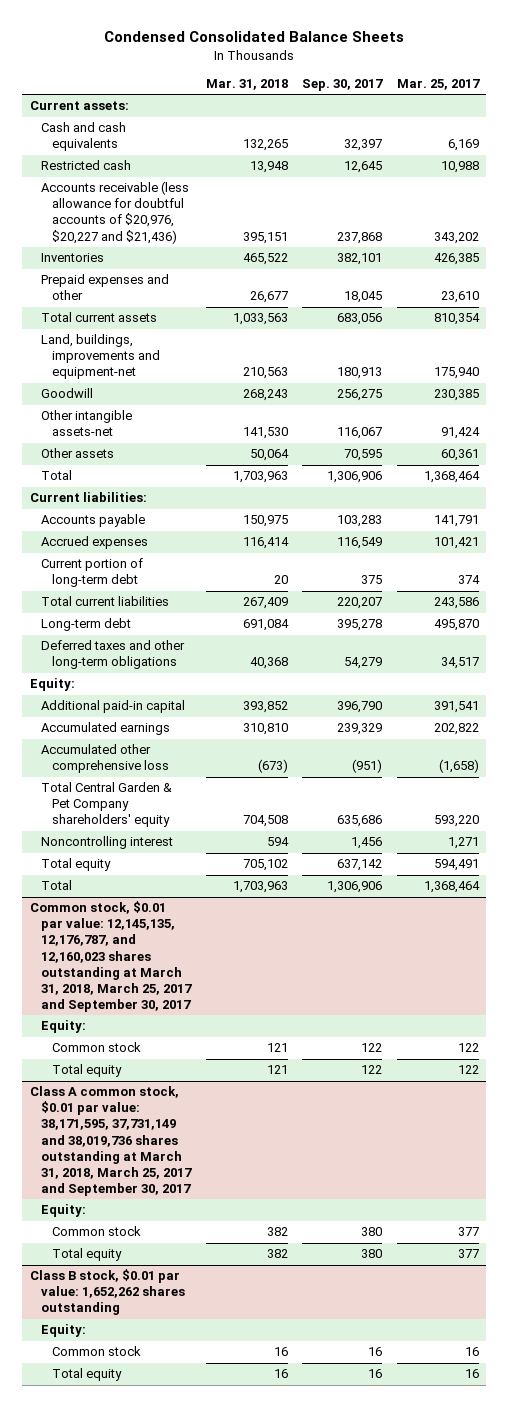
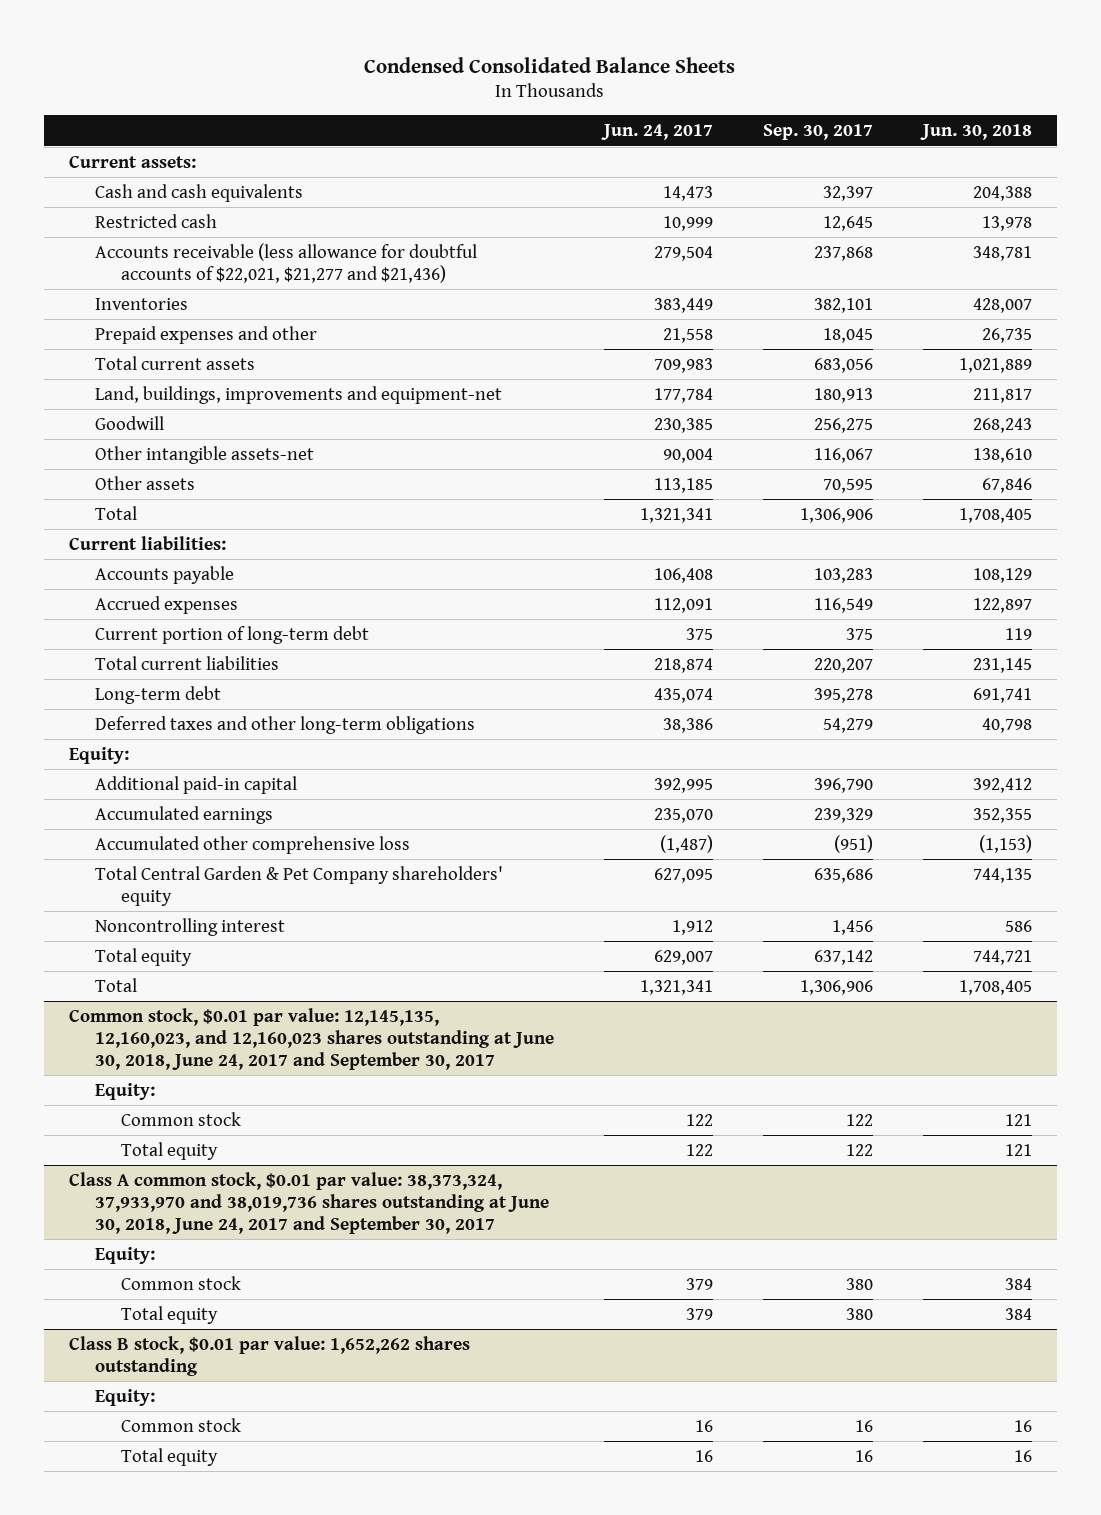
[205,79,288,91] Mar. 31, 2018 -> none
[396,79,480,91] Mar. 25, 2017 -> none
none -> [600,124,713,141] Jun. 24, 2017
none -> [919,124,1032,141] Jun. 30, 2018
[40,181,189,244] Accounts receivable (less allowance for doubtful accounts of $20,976, $20,227 and $21,436) -> [95,242,478,283] Accounts receivable (less allowance for doubtful accounts of $22,021, $21,277 and $21,436)
[29,901,192,1012] Common stock, $0.01 par value: 12,145,135, 12,176,787, and 12,160,023 shares outstanding at March 31, 2018, March 25, 2017 and September 30, 2017 -> [69,1007,555,1070] Common stock, $0.01 par value: 12,145,135, 12,160,023, and 12,160,023 shares outstanding at June 30, 2018, June 24, 2017 and September 30, 2017
[29,1086,192,1196] Class A common stock, $0.01 par value: 38,171,595, 37,731,149 and 38,019,736 shares outstanding at March 31, 2018, March 25, 2017 and September 30, 2017 -> [69,1171,550,1234] Class A common stock, $0.01 par value: 38,373,324, 37,933,970 and 38,019,736 shares outstanding at June 30, 2018, June 24, 2017 and September 30, 2017

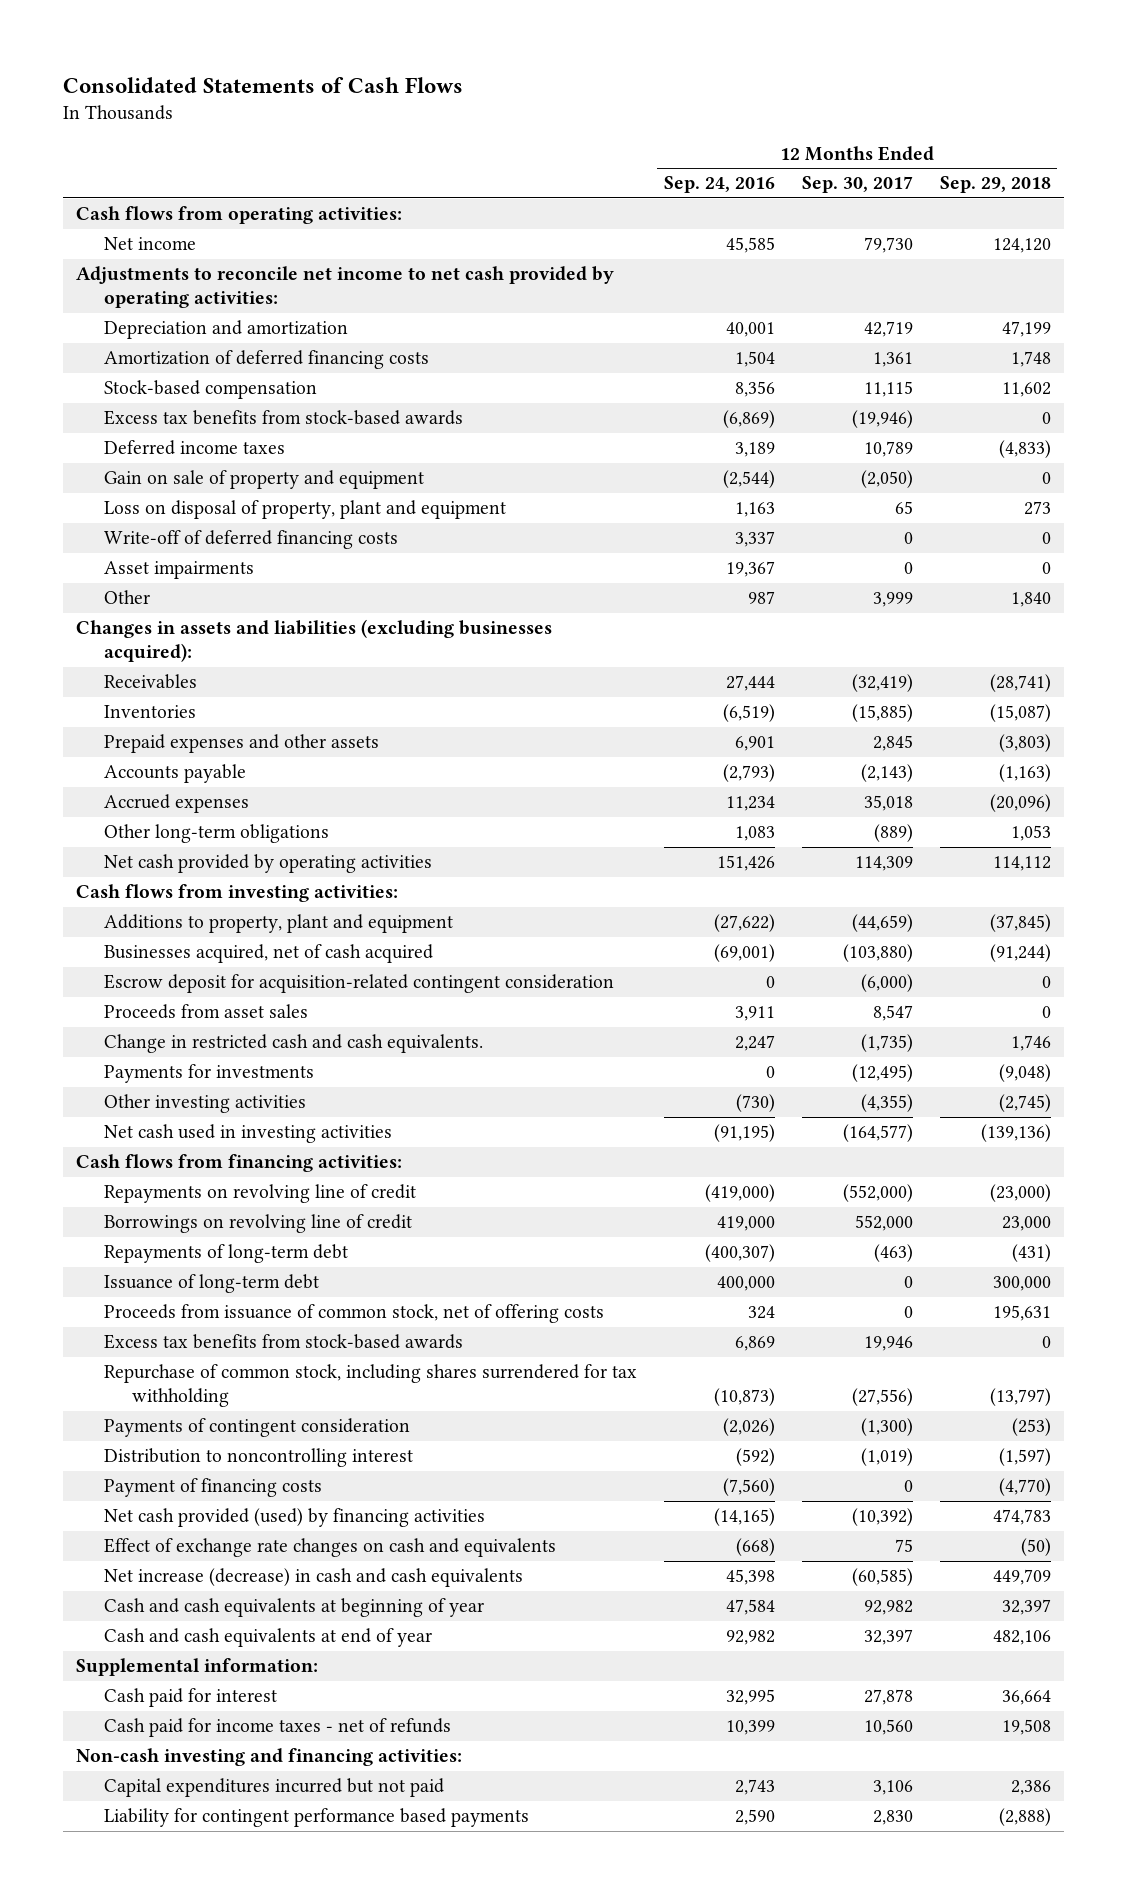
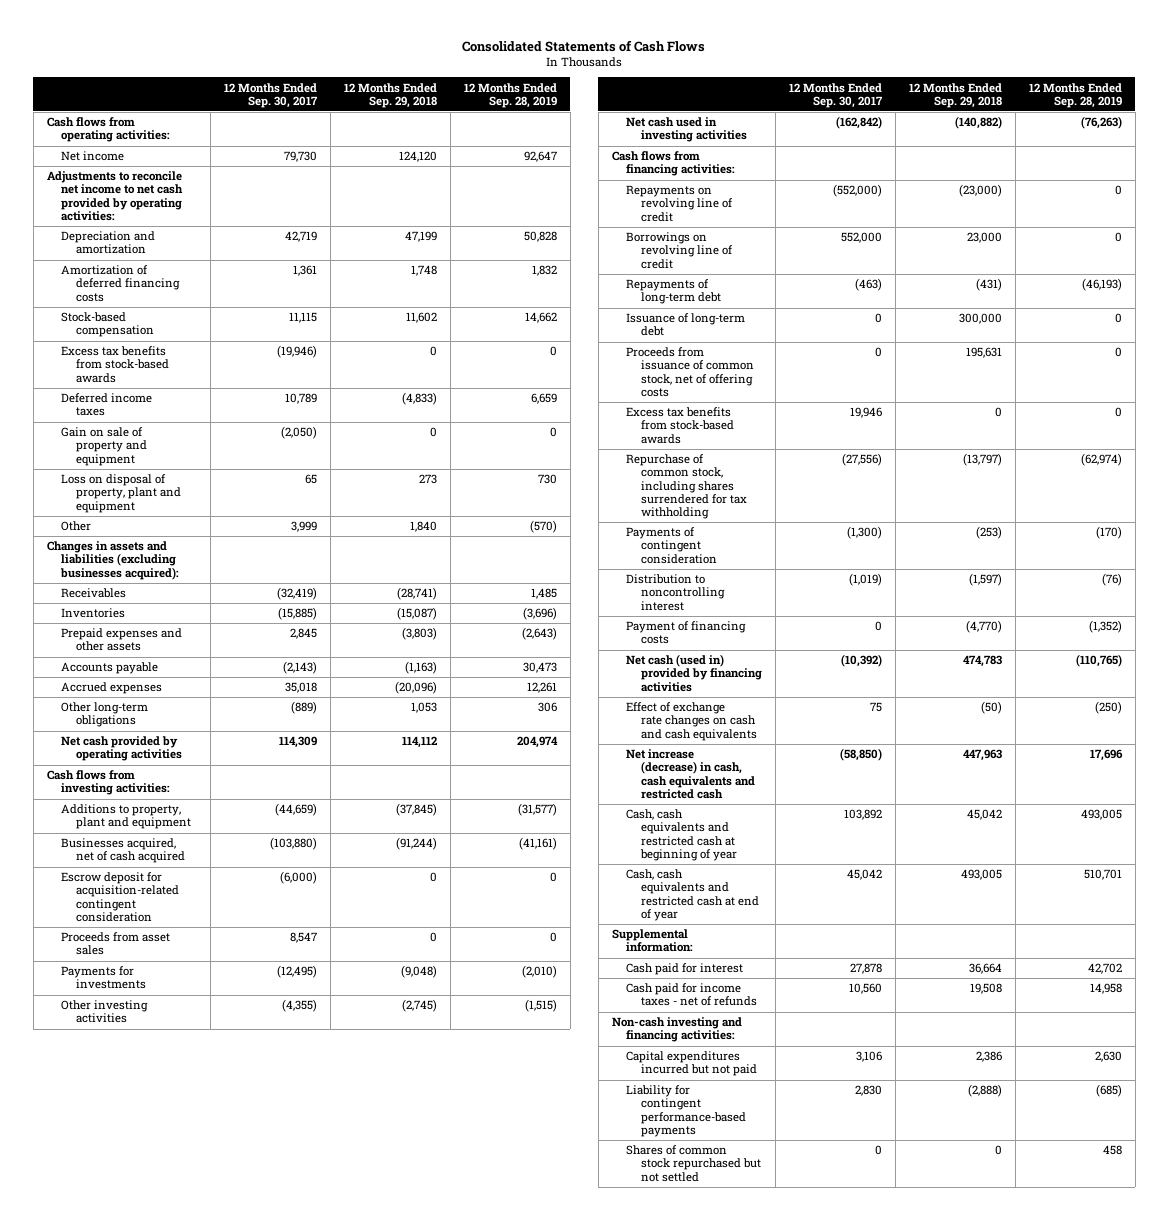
[664,176,776,194] Sep. 24, 2016 -> none
none -> [463,82,557,108] 12 Months Ended Sep. 28, 2019
[104,530,399,550] Write-off of deferred financing costs -> none
[104,561,255,580] Asset impairments -> none
[104,1034,484,1054] Change in restricted cash and cash equivalents. -> none
[842,1124,913,1143] (164,577) -> [835,116,882,130] (162,842)
[980,1124,1051,1143] (139,136) -> [954,116,1002,130] (140,882)
[104,1508,486,1528] Net cash provided (used) by financing activities -> [626,654,762,692] Net cash (used in) provided by financing activities
[104,1538,557,1558] Effect of exchange rate changes on cash and equivalents -> [626,702,757,741] Effect of exchange rate changes on cash and cash equivalents
[104,1568,524,1588] Net increase (decrease) in cash and cash equivalents -> [626,749,755,800] Net increase (decrease) in cash, cash equivalents and restricted cash
[851,1568,913,1587] (60,585) -> [839,748,882,762] (58,850)
[992,1569,1051,1586] 449,709 -> [962,749,1002,762] 447,963
[104,1598,485,1618] Cash and cash equivalents at beginning of year -> [626,809,737,862] Cash, cash equivalents and restricted cash at beginning of year
[863,1600,913,1616] 92,982 -> [843,809,882,821] 103,892
[1001,1599,1051,1616] 32,397 -> [966,809,1002,821] 45,042
[104,1628,433,1648] Cash and cash equivalents at end of year -> [626,869,759,922] Cash, cash equivalents and restricted cash at end of year
[863,1629,913,1646] 32,397 -> [846,869,882,881] 45,042
[992,1630,1051,1646] 482,106 -> [960,869,1002,881] 493,005
[104,1808,530,1828] Liability for contingent performance based payments -> [626,1085,746,1138] Liability for contingent performance-based payments
none -> [626,1145,761,1182] Shares of common stock repurchased but not settled

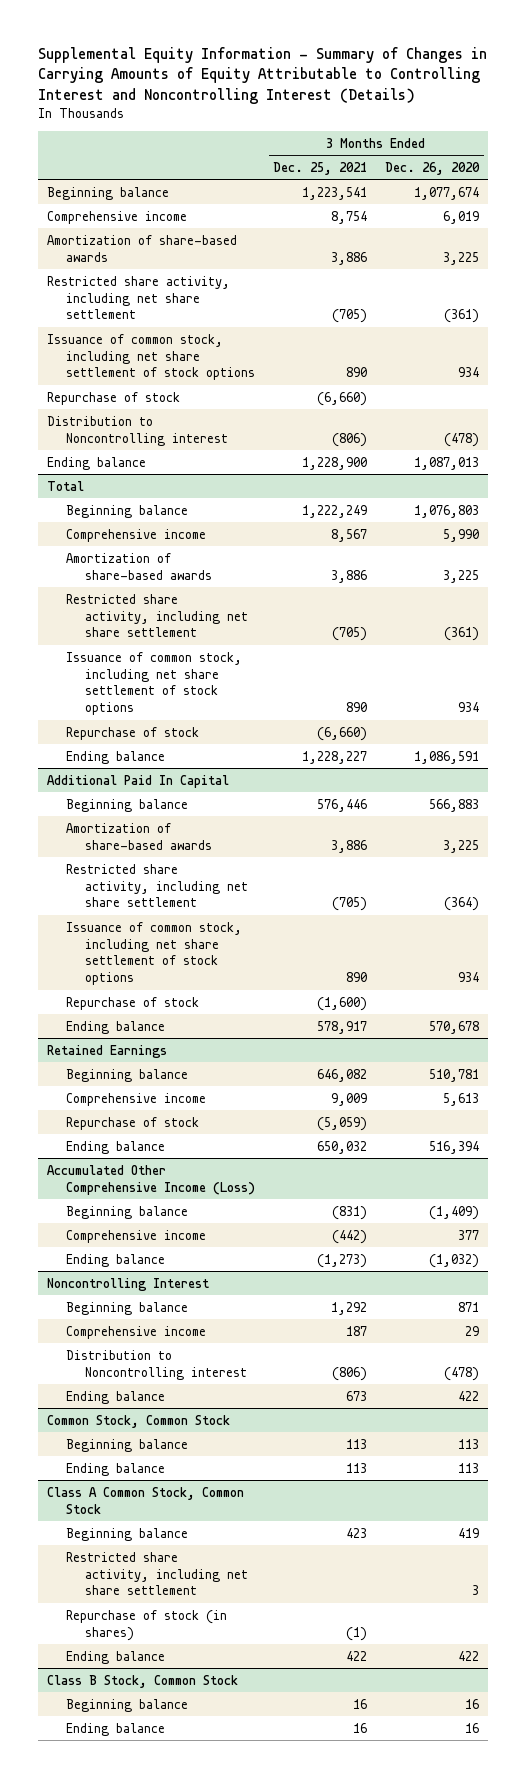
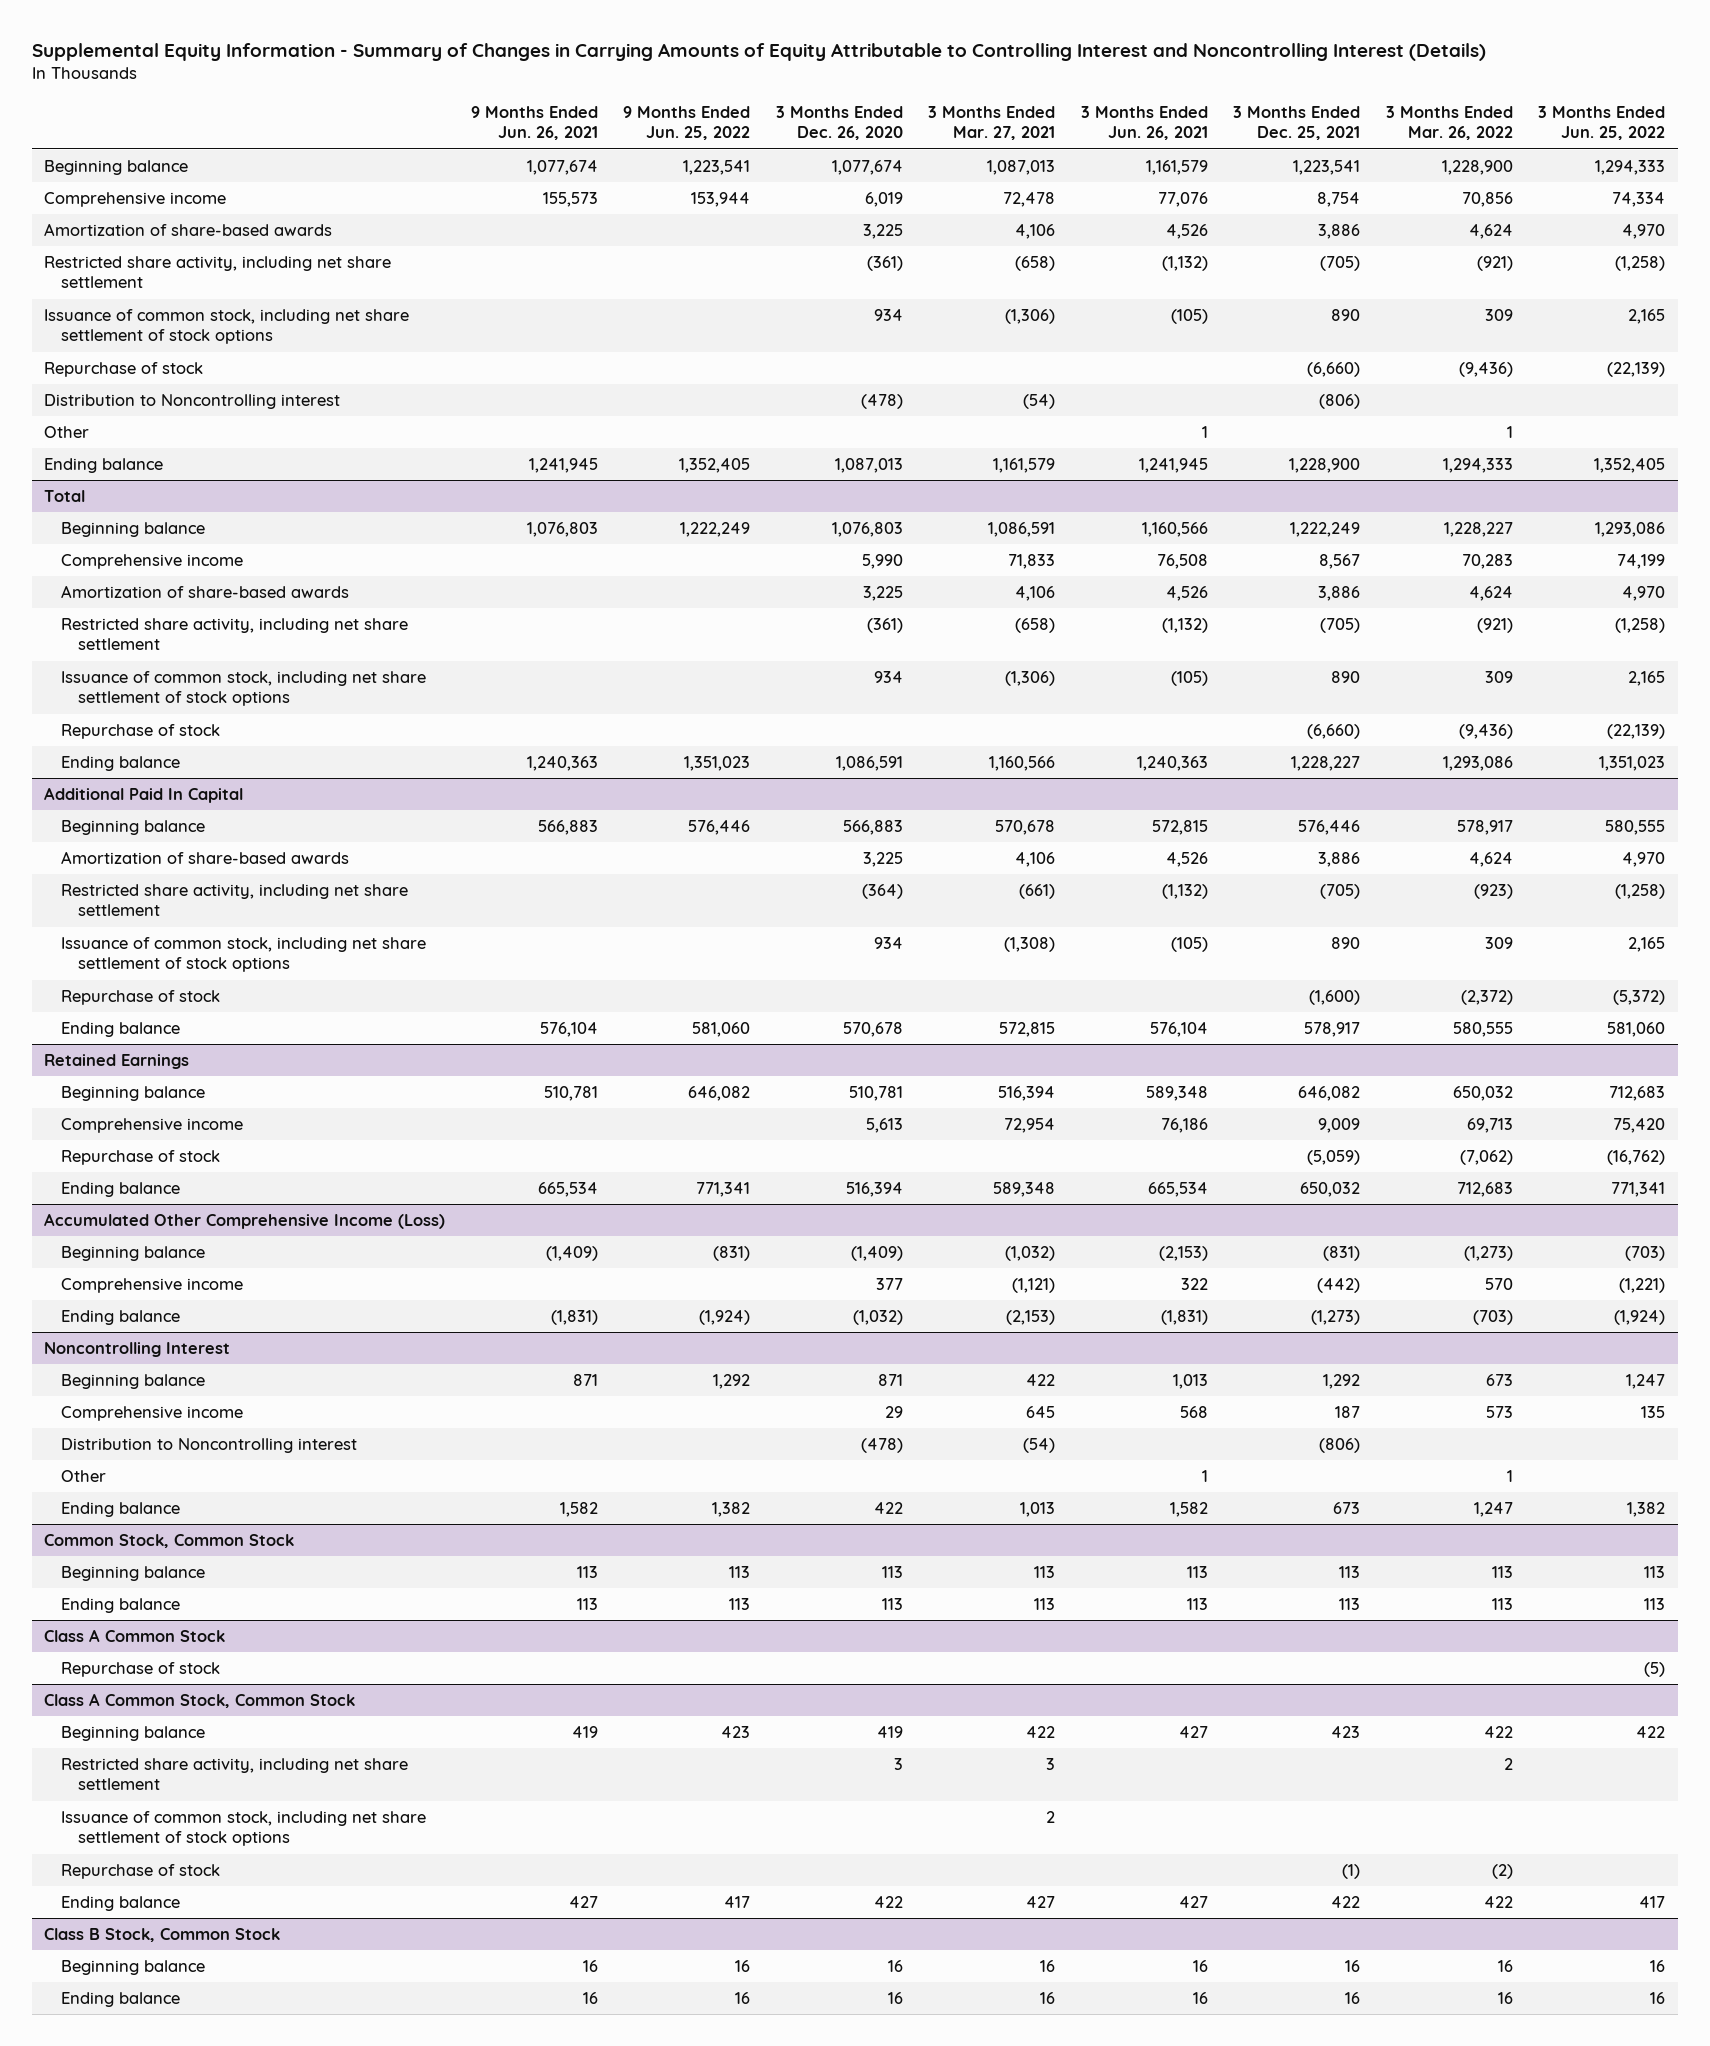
none -> [470,106,598,141] 9 Months Ended Jun. 26, 2021
none -> [623,106,751,141] 9 Months Ended Jun. 25, 2022
none -> [928,106,1056,141] 3 Months Ended Mar. 27, 2021
none -> [1080,106,1208,141] 3 Months Ended Jun. 26, 2021
none -> [1385,106,1513,141] 3 Months Ended Mar. 26, 2022
none -> [1538,106,1666,141] 3 Months Ended Jun. 25, 2022
none -> [44,426,90,439] Other
none -> [61,1470,107,1483] Other
none -> [44,1629,226,1643] Class A Common Stock
none -> [61,1662,221,1678] Repurchase of stock
none -> [61,1811,427,1847] Issuance of common stock, including net share settlement of stock options
[66,1609,228,1641] Repurchase of stock (in shares) -> [61,1864,221,1880] Repurchase of stock

